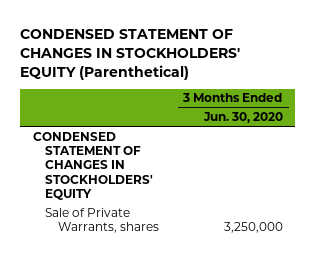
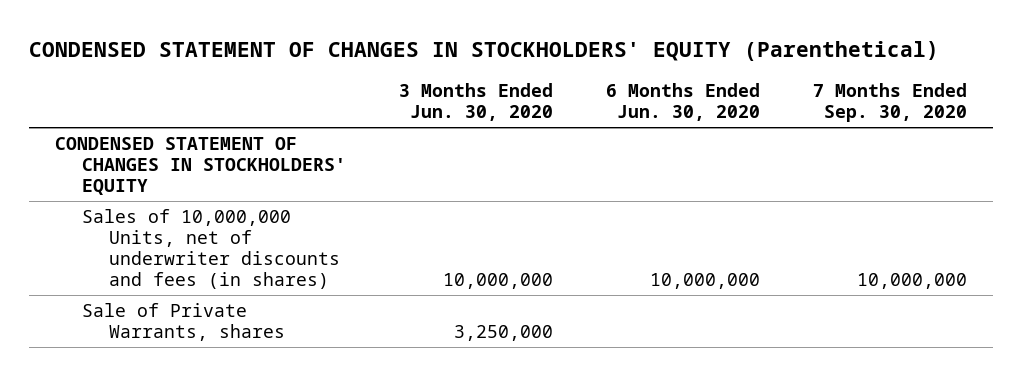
none -> [605,83,760,122] 6 Months Ended Jun. 30, 2020
none -> [812,83,967,123] 7 Months Ended Sep. 30, 2020
none -> [81,209,341,290] Sales of 10,000,000 Units, net of underwriter discounts and fees (in shares)

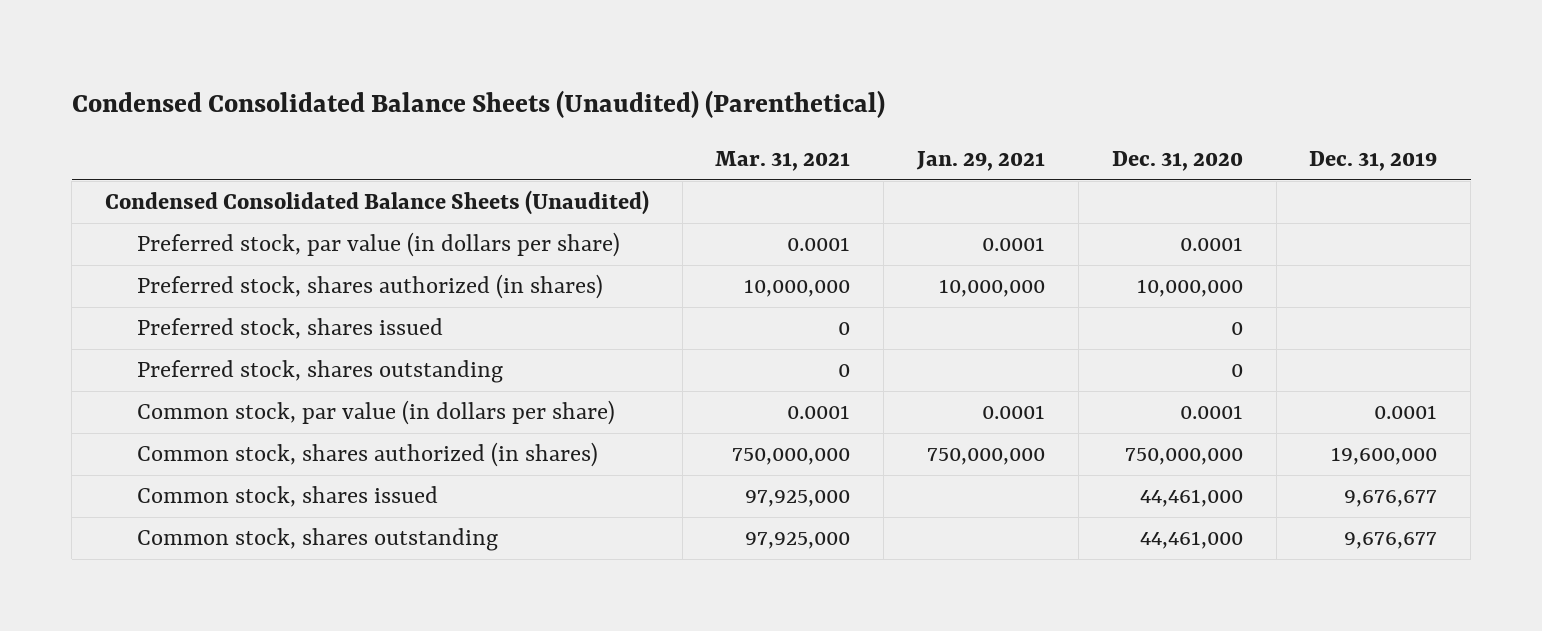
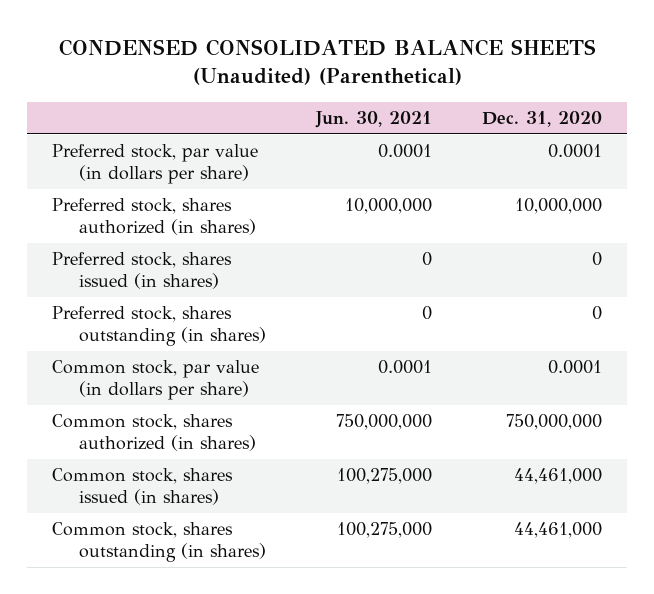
[71,89,885,118] Condensed Consolidated Balance Sheets (Unaudited) (Parenthetical) -> [58,39,596,86] CONDENSED CONSOLIDATED BALANCE SHEETS (Unaudited) (Parenthetical)
[715,150,851,171] Mar. 31, 2021 -> none
[916,150,1046,171] Jan. 29, 2021 -> none
[1309,150,1438,171] Dec. 31, 2019 -> none
none -> [314,110,432,128] Jun. 30, 2021
[104,190,649,216] Condensed Consolidated Balance Sheets (Unaudited) -> none
[137,318,444,340] Preferred stock, shares issued -> [51,252,232,289] Preferred stock, shares issued (in shares)
[137,360,504,384] Preferred stock, shares outstanding -> [51,306,266,346] Preferred stock, shares outstanding (in shares)
[137,486,439,508] Common stock, shares issued -> [51,468,233,505] Common stock, shares issued (in shares)
[137,528,499,552] Common stock, shares outstanding -> [51,522,266,562] Common stock, shares outstanding (in shares)

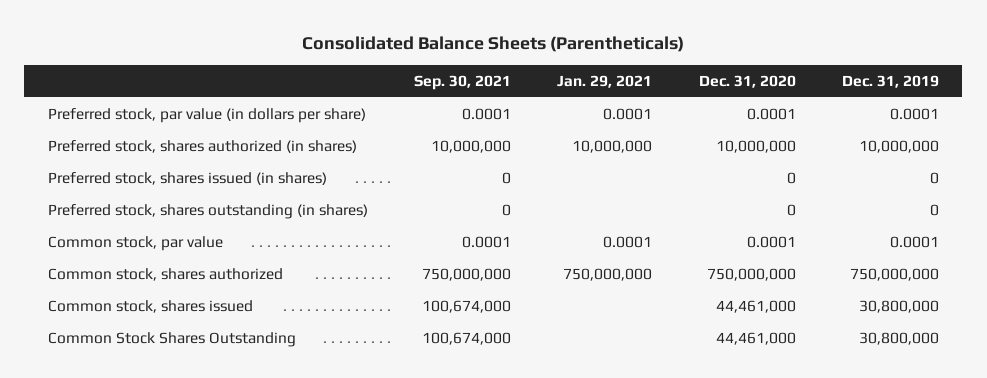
[58,39,596,86] CONDENSED CONSOLIDATED BALANCE SHEETS (Unaudited) (Parenthetical) -> [302,35,685,52] Consolidated Balance Sheets (Parentheticals)
[314,110,432,128] Jun. 30, 2021 -> none
none -> [414,74,512,90] Sep. 30, 2021
none -> [557,74,653,88] Jan. 29, 2021
none -> [842,74,940,88] Dec. 31, 2019
[51,360,259,400] Common stock, par value (in dollars per share) -> [47,236,223,252] Common stock, par value
[51,414,256,451] Common stock, shares authorized (in shares) -> [47,268,283,282] Common stock, shares authorized
[51,468,233,505] Common stock, shares issued (in shares) -> [47,300,253,314] Common stock, shares issued
[51,522,266,562] Common stock, shares outstanding (in shares) -> [47,332,296,348] Common Stock Shares Outstanding

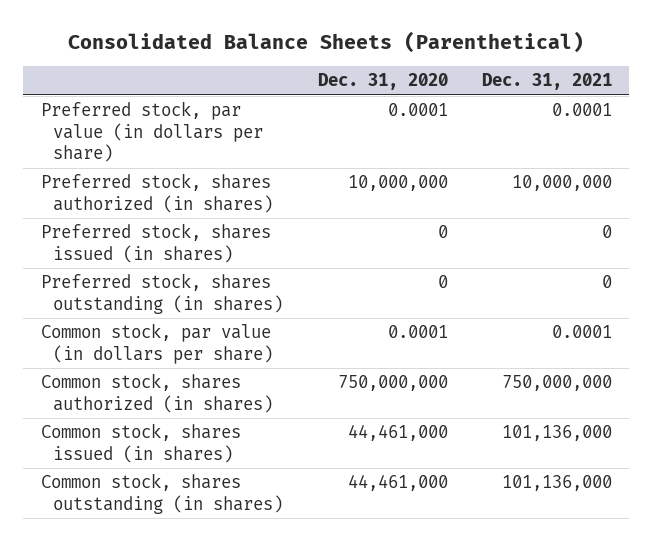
[302,35,685,52] Consolidated Balance Sheets (Parentheticals) -> [68,31,585,54] Consolidated Balance Sheets (Parenthetical)
[414,74,512,90] Sep. 30, 2021 -> none
[557,74,653,88] Jan. 29, 2021 -> none
[842,74,940,88] Dec. 31, 2019 -> none
none -> [482,73,613,91] Dec. 31, 2021
[47,236,223,252] Common stock, par value -> [40,323,274,364] Common stock, par value (in dollars per share)
[47,268,283,282] Common stock, shares authorized -> [40,373,274,413] Common stock, shares authorized (in shares)
[47,300,253,314] Common stock, shares issued -> [40,423,241,463] Common stock, shares issued (in shares)
[47,332,296,348] Common Stock Shares Outstanding -> [40,473,284,514] Common stock, shares outstanding (in shares)

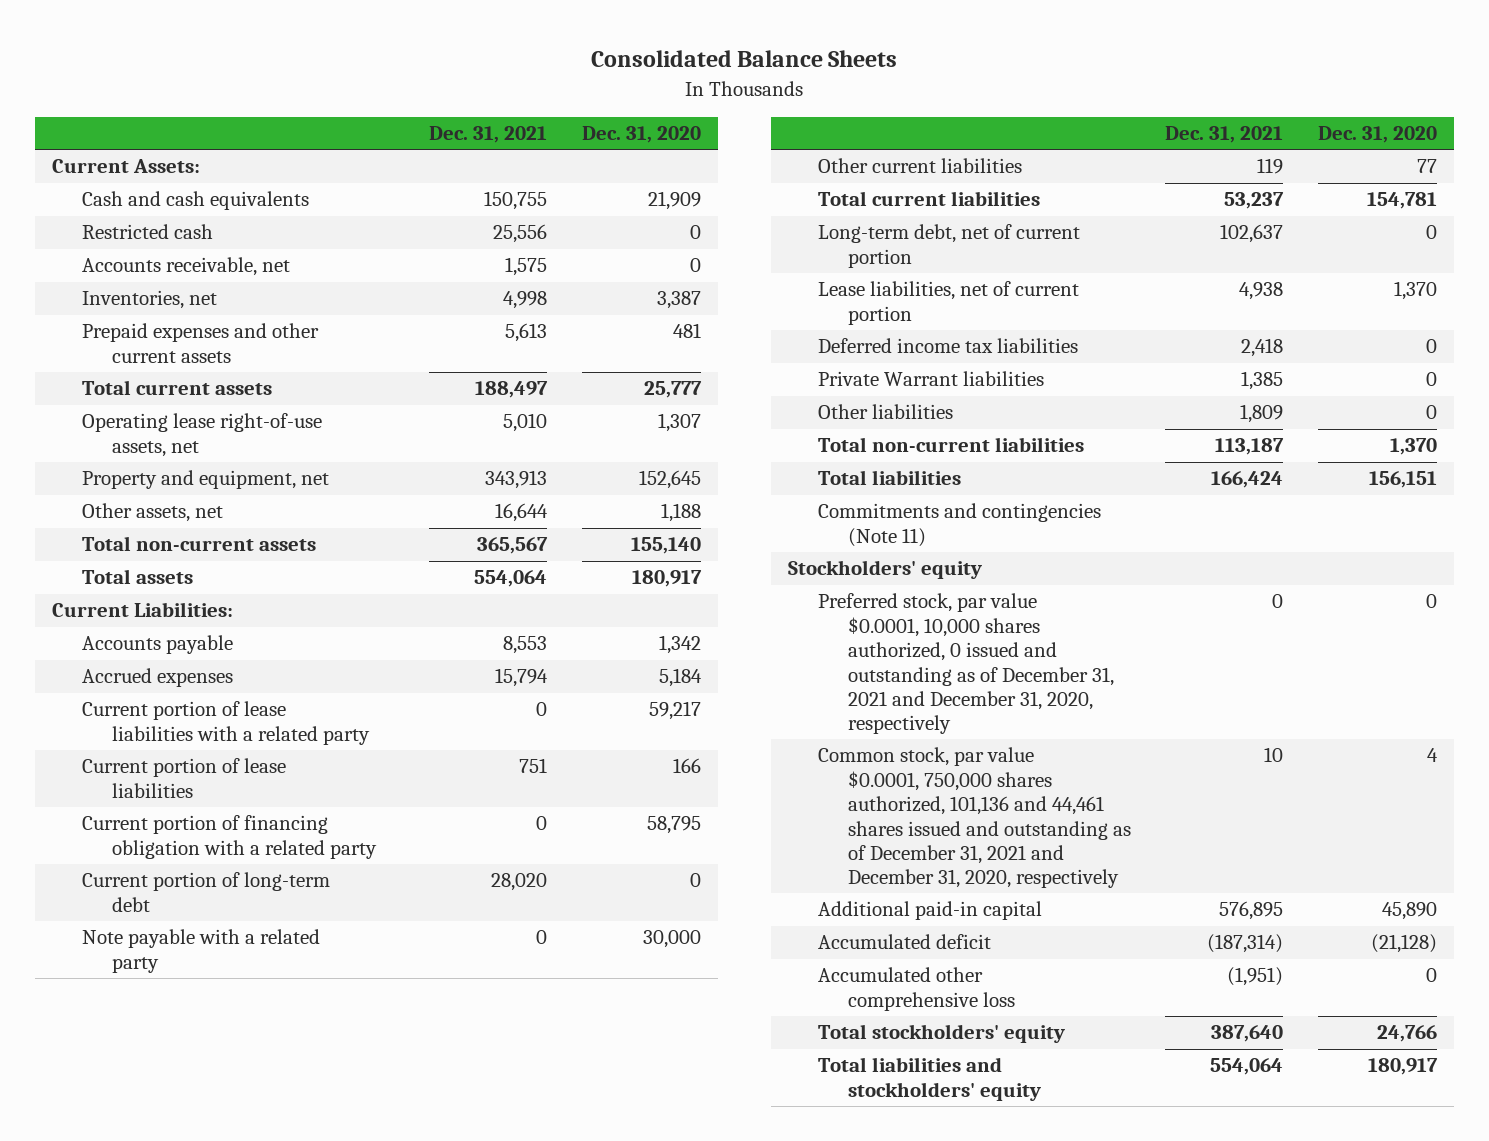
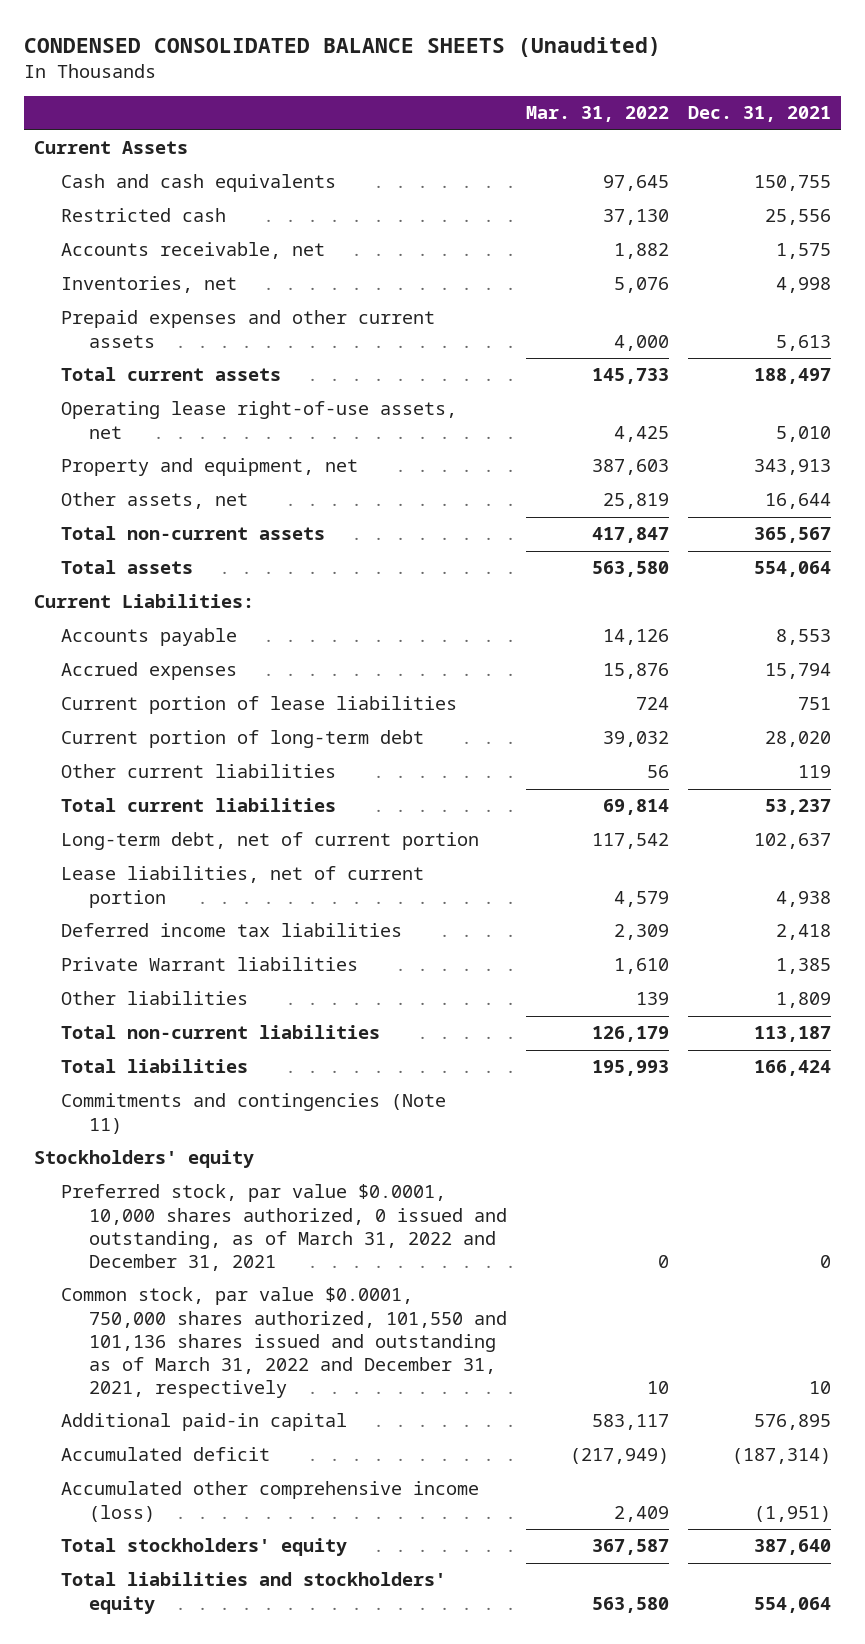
[591,50,898,68] Consolidated Balance Sheets -> [24,36,662,57] CONDENSED CONSOLIDATED BALANCE SHEETS (Unaudited)
[581,126,701,144] Dec. 31, 2020 -> none
none -> [525,106,669,123] Mar. 31, 2022
[51,159,200,174] Current Assets: -> [34,141,189,155] Current Assets
[81,701,370,745] Current portion of lease liabilities with a related party -> none
[81,815,377,859] Current portion of financing obligation with a related party -> none
[81,929,320,973] Note payable with a related party -> none
[817,593,1114,735] Preferred stock, par value $0.0001, 10,000 shares authorized, 0 issued and outstanding as of December 31, 2021 and December 31, 2020, respectively -> [61,1184,507,1271] Preferred stock, par value $0.0001, 10,000 shares authorized, 0 issued and outstanding, as of March 31, 2022 and December 31, 2021
[817,747,1131,889] Common stock, par value $0.0001, 750,000 shares authorized, 101,136 and 44,461 shares issued and outstanding as of December 31, 2021 and December 31, 2020, respectively -> [61,1287,507,1398] Common stock, par value $0.0001, 750,000 shares authorized, 101,550 and 101,136 shares issued and outstanding as of March 31, 2022 and December 31, 2021, respectively
[817,967,1015,1011] Accumulated other comprehensive loss -> [61,1481,480,1522] Accumulated other comprehensive income (loss)

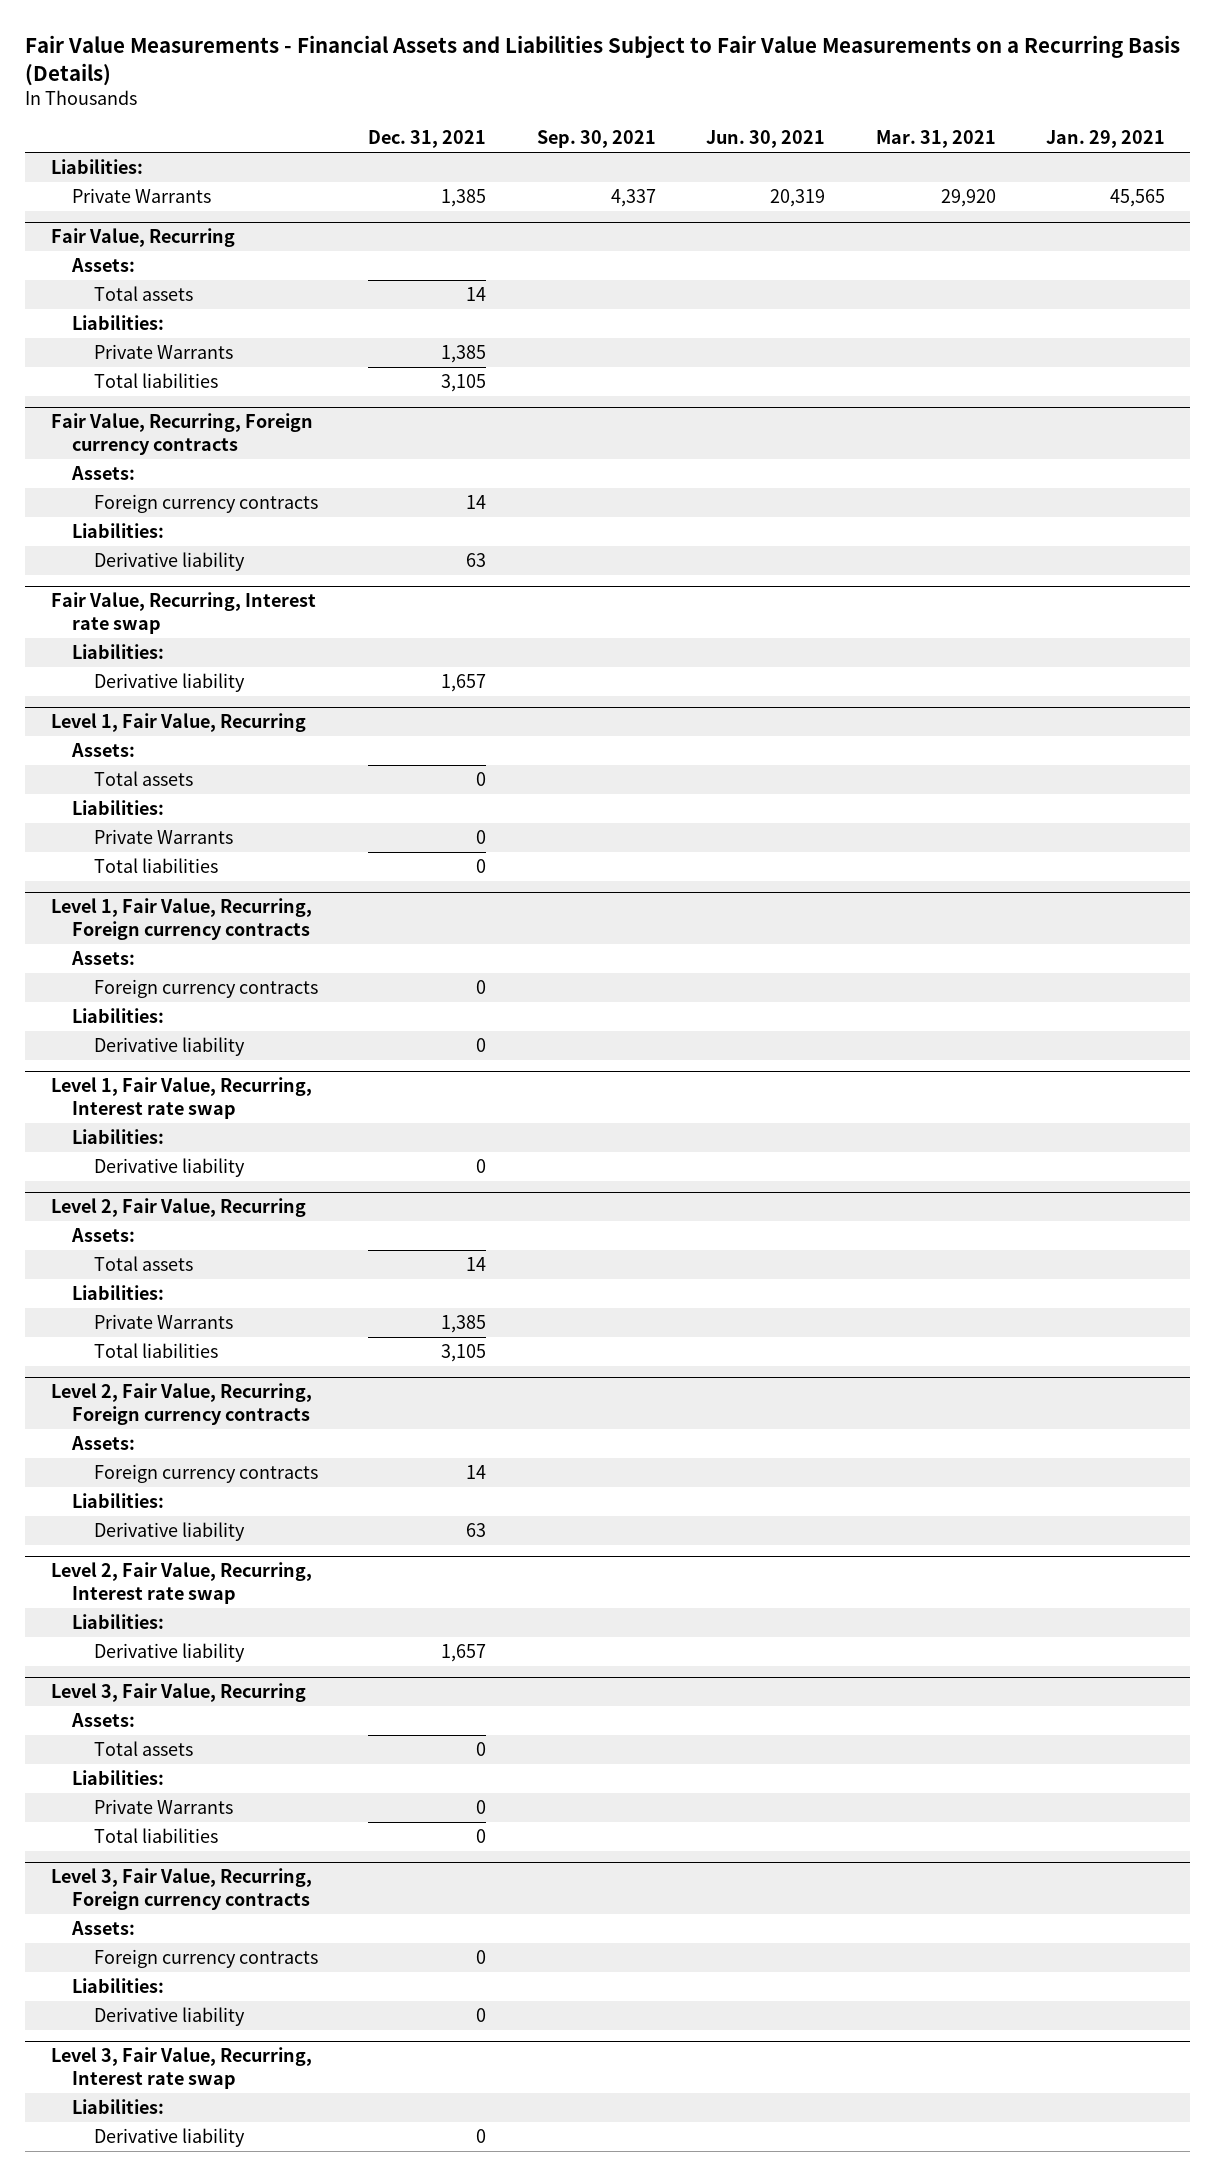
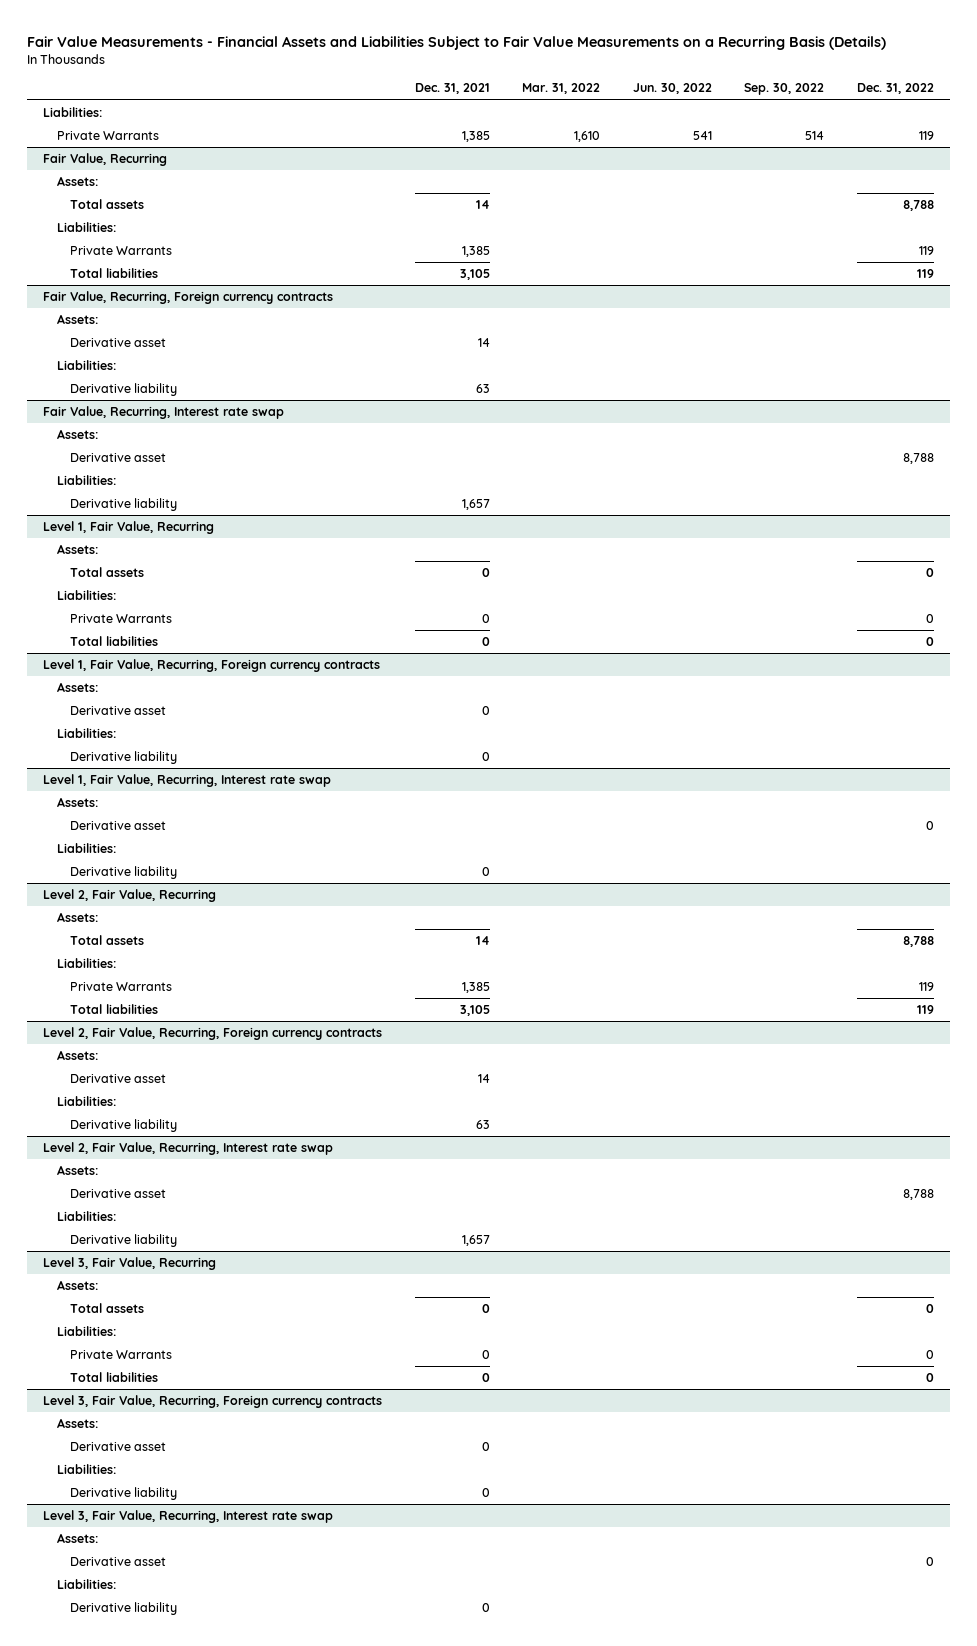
[536,130,656,149] Sep. 30, 2021 -> none
[706,130,826,149] Jun. 30, 2021 -> none
[875,130,996,149] Mar. 31, 2021 -> none
[1046,130,1166,149] Jan. 29, 2021 -> none
none -> [522,83,601,95] Mar. 31, 2022
none -> [632,83,712,95] Jun. 30, 2022
none -> [744,83,825,96] Sep. 30, 2022
none -> [856,83,934,95] Dec. 31, 2022
[93,494,318,514] Foreign currency contracts -> [70,338,167,348] Derivative asset
none -> [56,429,98,440] Assets:
none -> [70,453,167,463] Derivative asset
[93,979,318,999] Foreign currency contracts -> [70,706,167,716] Derivative asset
none -> [56,797,98,808] Assets:
none -> [70,821,167,831] Derivative asset
[93,1464,318,1484] Foreign currency contracts -> [70,1074,167,1084] Derivative asset
none -> [56,1165,98,1176] Assets:
none -> [70,1189,167,1199] Derivative asset
[93,1949,318,1969] Foreign currency contracts -> [70,1442,167,1452] Derivative asset
none -> [56,1533,98,1544] Assets:
none -> [70,1557,167,1567] Derivative asset

